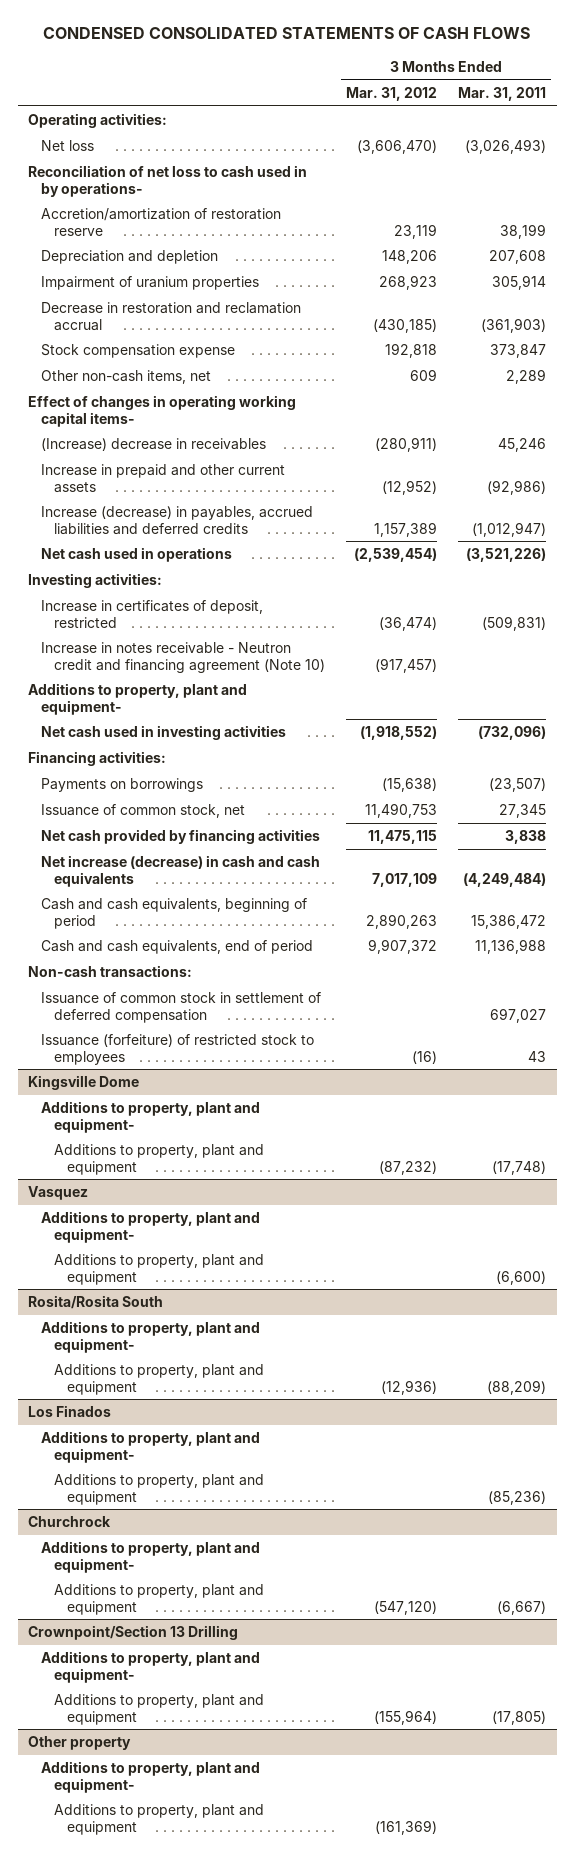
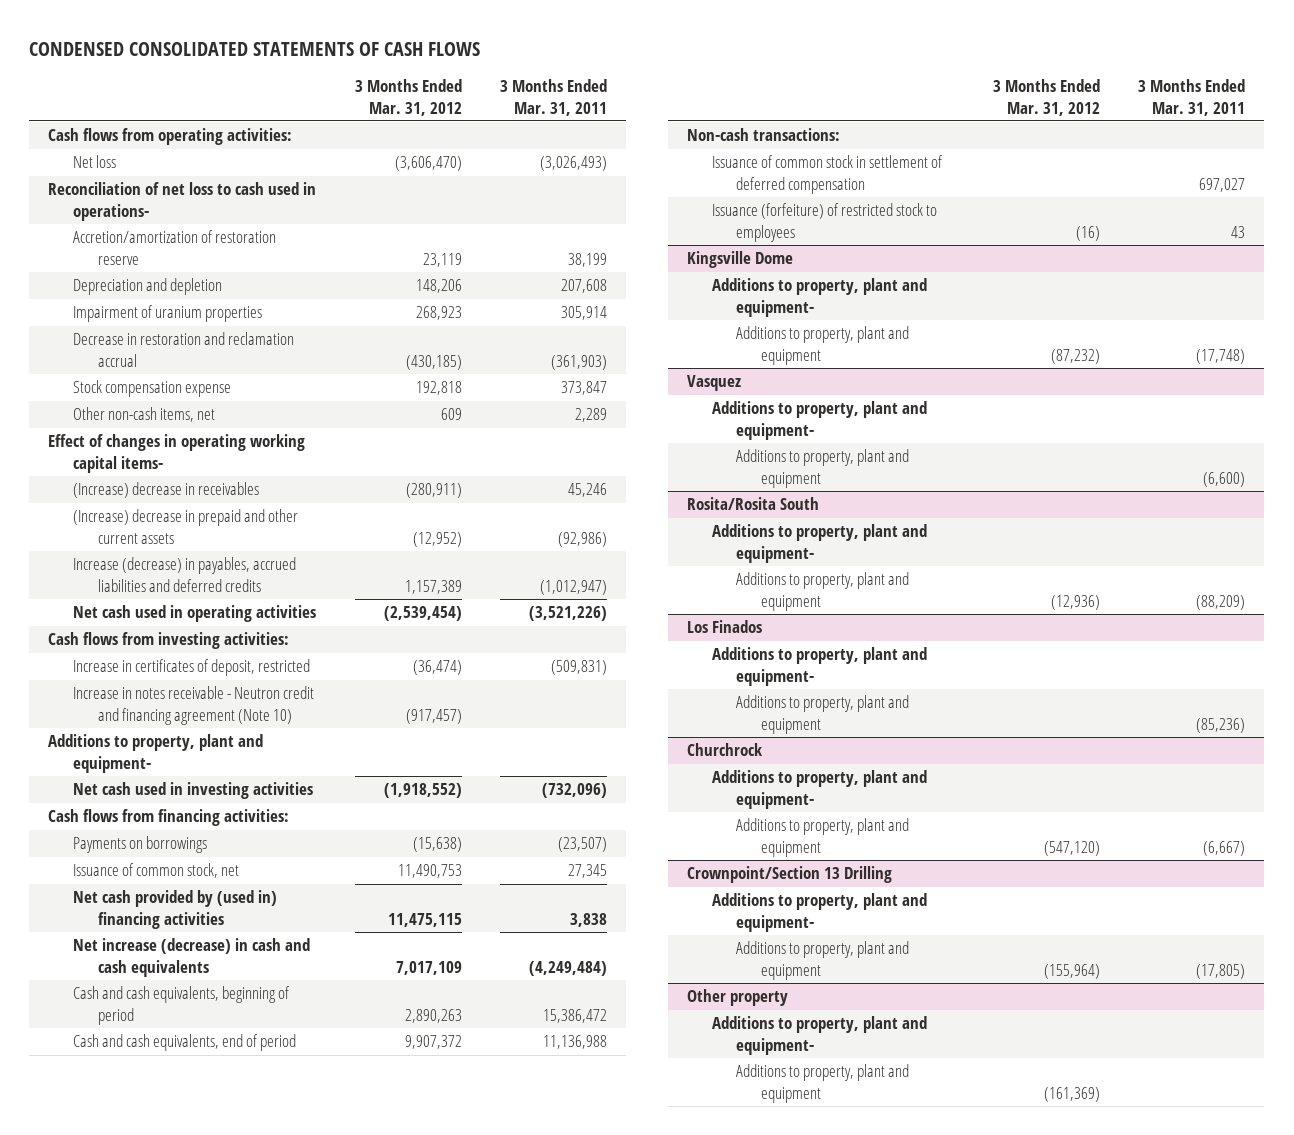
[28,113,168,129] Operating activities: -> [48,128,293,146] Cash flows from operating activities:
[28,165,308,197] Reconciliation of net loss to cash used in by operations- -> [48,182,317,221] Reconciliation of net loss to cash used in operations-
[41,464,286,493] Increase in prepaid and other current assets -> [73,509,299,544] (Increase) decrease in prepaid and other current assets
[41,547,233,563] Net cash used in operations -> [73,605,317,623] Net cash used in operating activities
[28,573,163,589] Investing activities: -> [48,632,290,650] Cash flows from investing activities:
[28,751,167,767] Financing activities: -> [48,809,290,827] Cash flows from financing activities:
[41,829,321,845] Net cash provided by financing activities -> [73,890,278,929] Net cash provided by (used in) financing activities

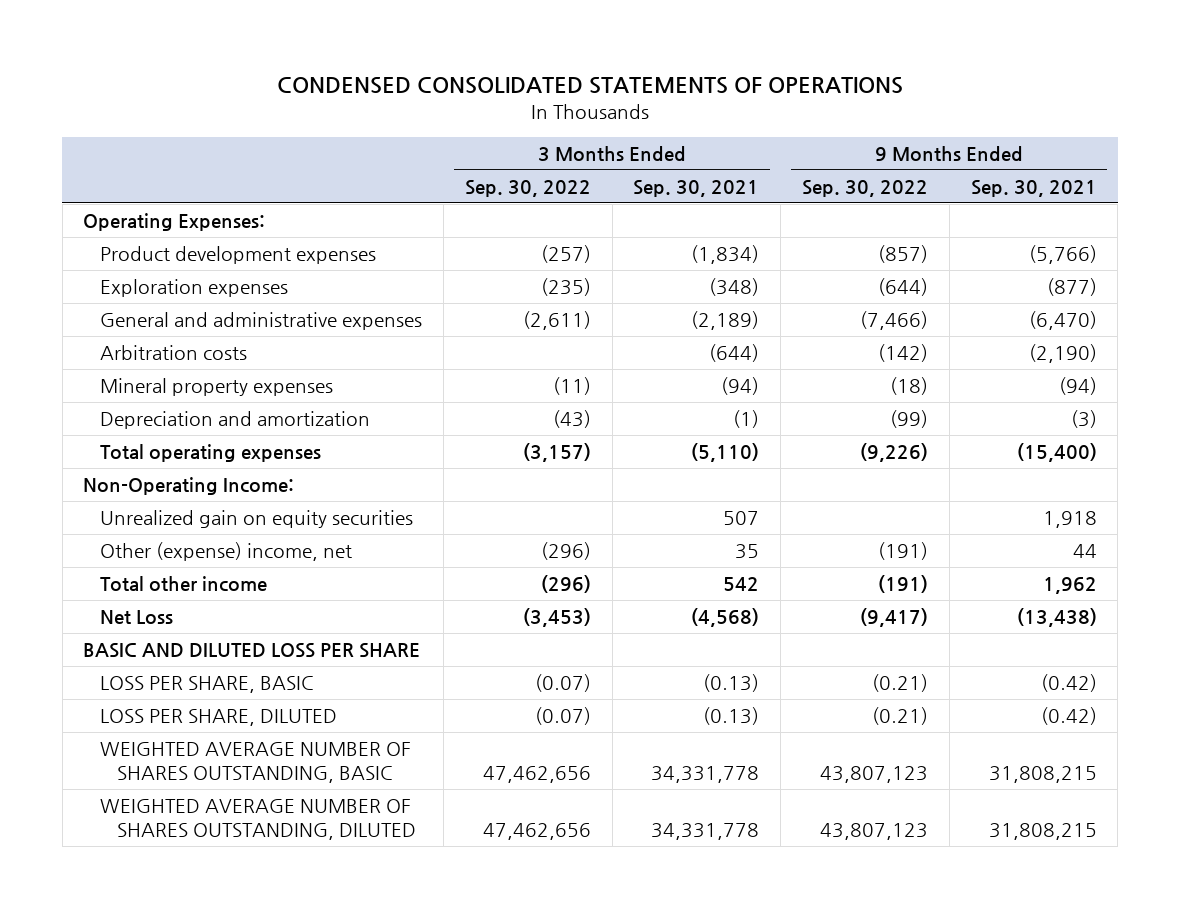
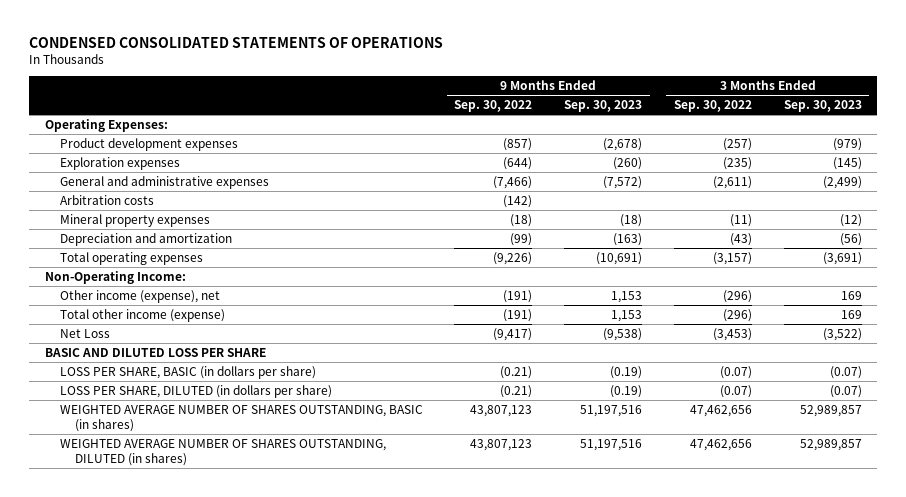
[633,180,760,198] Sep. 30, 2021 -> none
[970,180,1097,198] Sep. 30, 2021 -> none
none -> [564,100,643,113] Sep. 30, 2023
none -> [783,100,862,113] Sep. 30, 2023
[100,510,414,529] Unrealized gain on equity securities -> none
[100,542,353,562] Other (expense) income, net -> [59,289,220,303] Other income (expense), net
[100,576,268,593] Total other income -> [59,308,225,322] Total other income (expense)
[100,676,315,694] LOSS PER SHARE, BASIC -> [59,365,316,379] LOSS PER SHARE, BASIC (in dollars per share)
[100,709,338,727] LOSS PER SHARE, DILUTED -> [59,384,332,398] LOSS PER SHARE, DILUTED (in dollars per share)
[100,742,412,784] WEIGHTED AVERAGE NUMBER OF SHARES OUTSTANDING, BASIC -> [59,404,423,432] WEIGHTED AVERAGE NUMBER OF SHARES OUTSTANDING, BASIC (in shares)
[100,799,416,841] WEIGHTED AVERAGE NUMBER OF SHARES OUTSTANDING, DILUTED -> [59,438,386,466] WEIGHTED AVERAGE NUMBER OF SHARES OUTSTANDING, DILUTED (in shares)

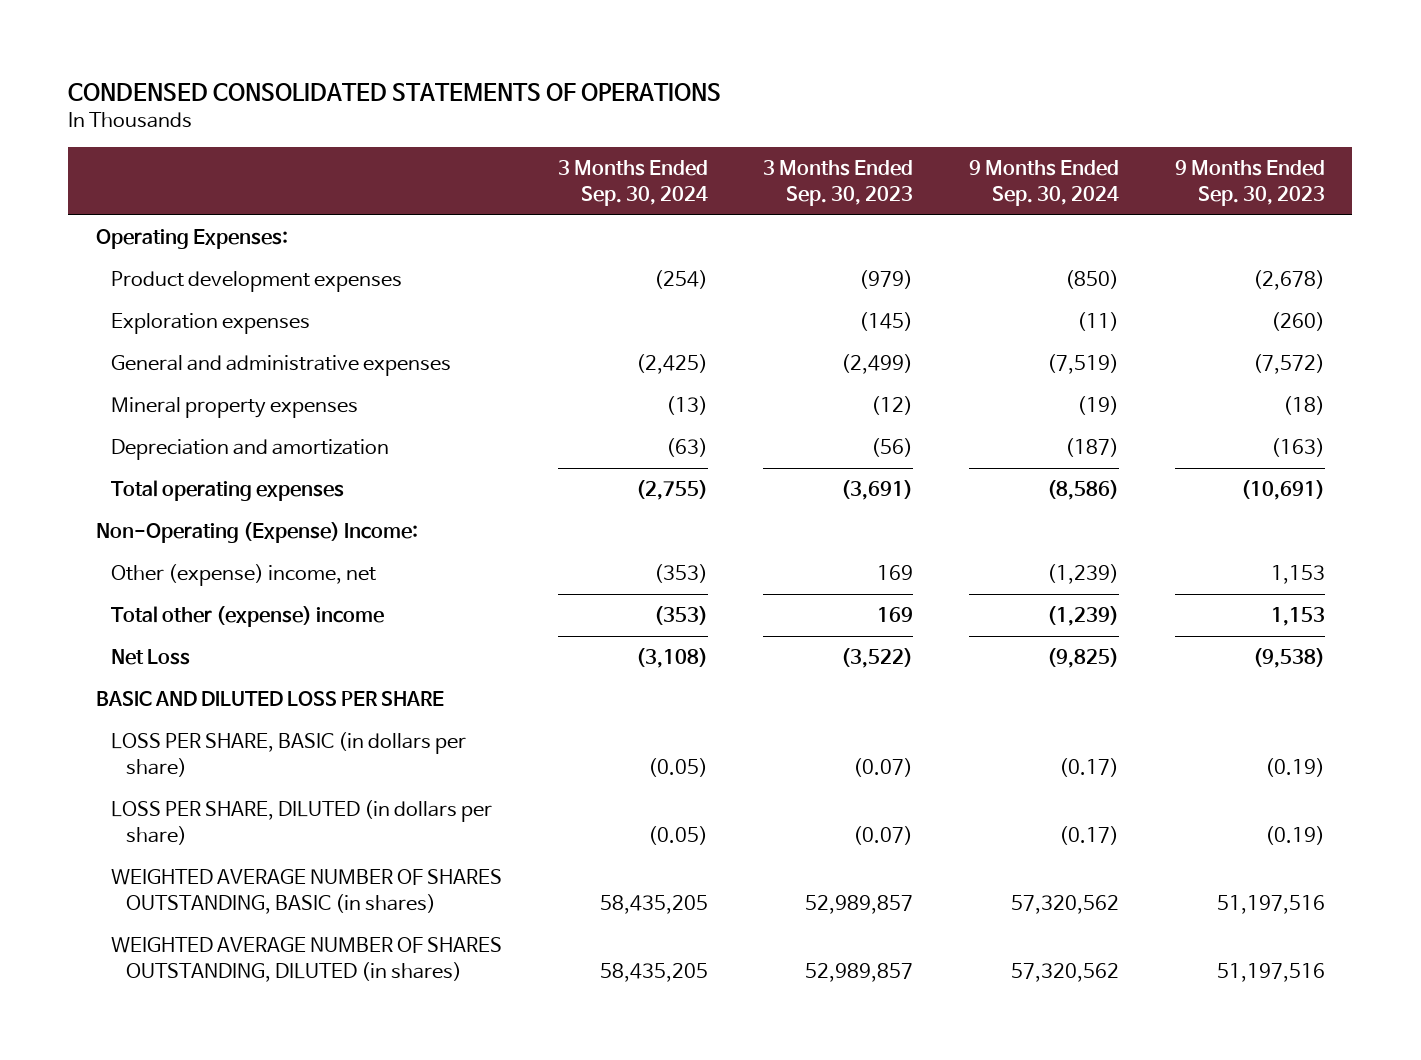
[454,100,533,113] Sep. 30, 2022 -> none
[673,100,752,113] Sep. 30, 2022 -> none
none -> [557,160,708,207] 3 Months Ended Sep. 30, 2024
none -> [968,160,1119,207] 9 Months Ended Sep. 30, 2024
[59,194,154,205] Arbitration costs -> none
[44,270,186,284] Non-Operating Income: -> [96,522,419,544] Non-Operating (Expense) Income:
[59,289,220,303] Other income (expense), net -> [111,564,377,587] Other (expense) income, net
[59,308,225,322] Total other income (expense) -> [111,606,385,628] Total other (expense) income

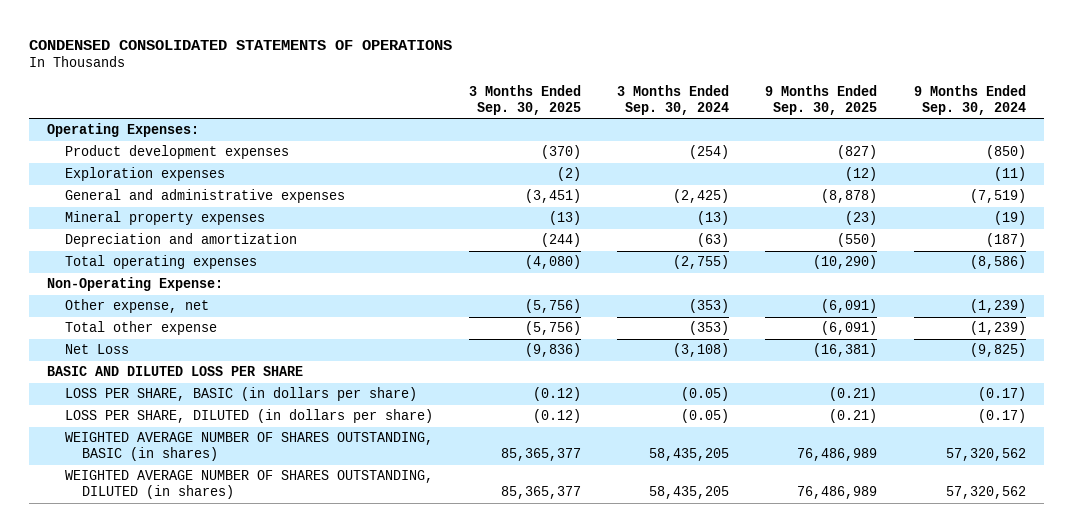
[763,160,914,207] 3 Months Ended Sep. 30, 2023 -> none
[1174,160,1325,207] 9 Months Ended Sep. 30, 2023 -> none
none -> [468,84,581,115] 3 Months Ended Sep. 30, 2025
none -> [765,84,878,115] 9 Months Ended Sep. 30, 2025
[96,522,419,544] Non-Operating (Expense) Income: -> [47,277,224,292] Non-Operating Expense:
[111,564,377,587] Other (expense) income, net -> [64,299,209,314] Other expense, net
[111,606,385,628] Total other (expense) income -> [64,321,217,336] Total other expense

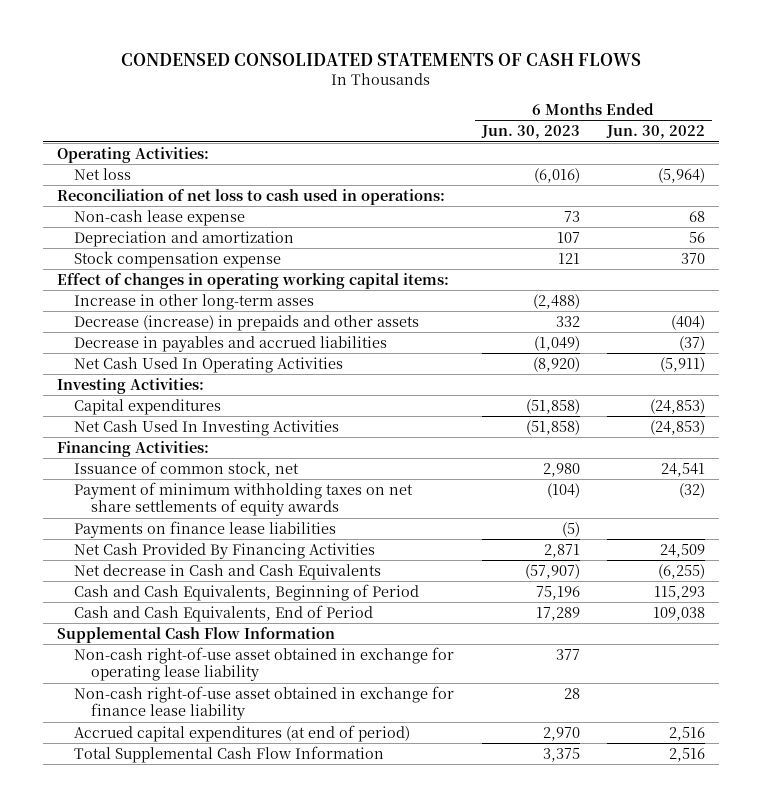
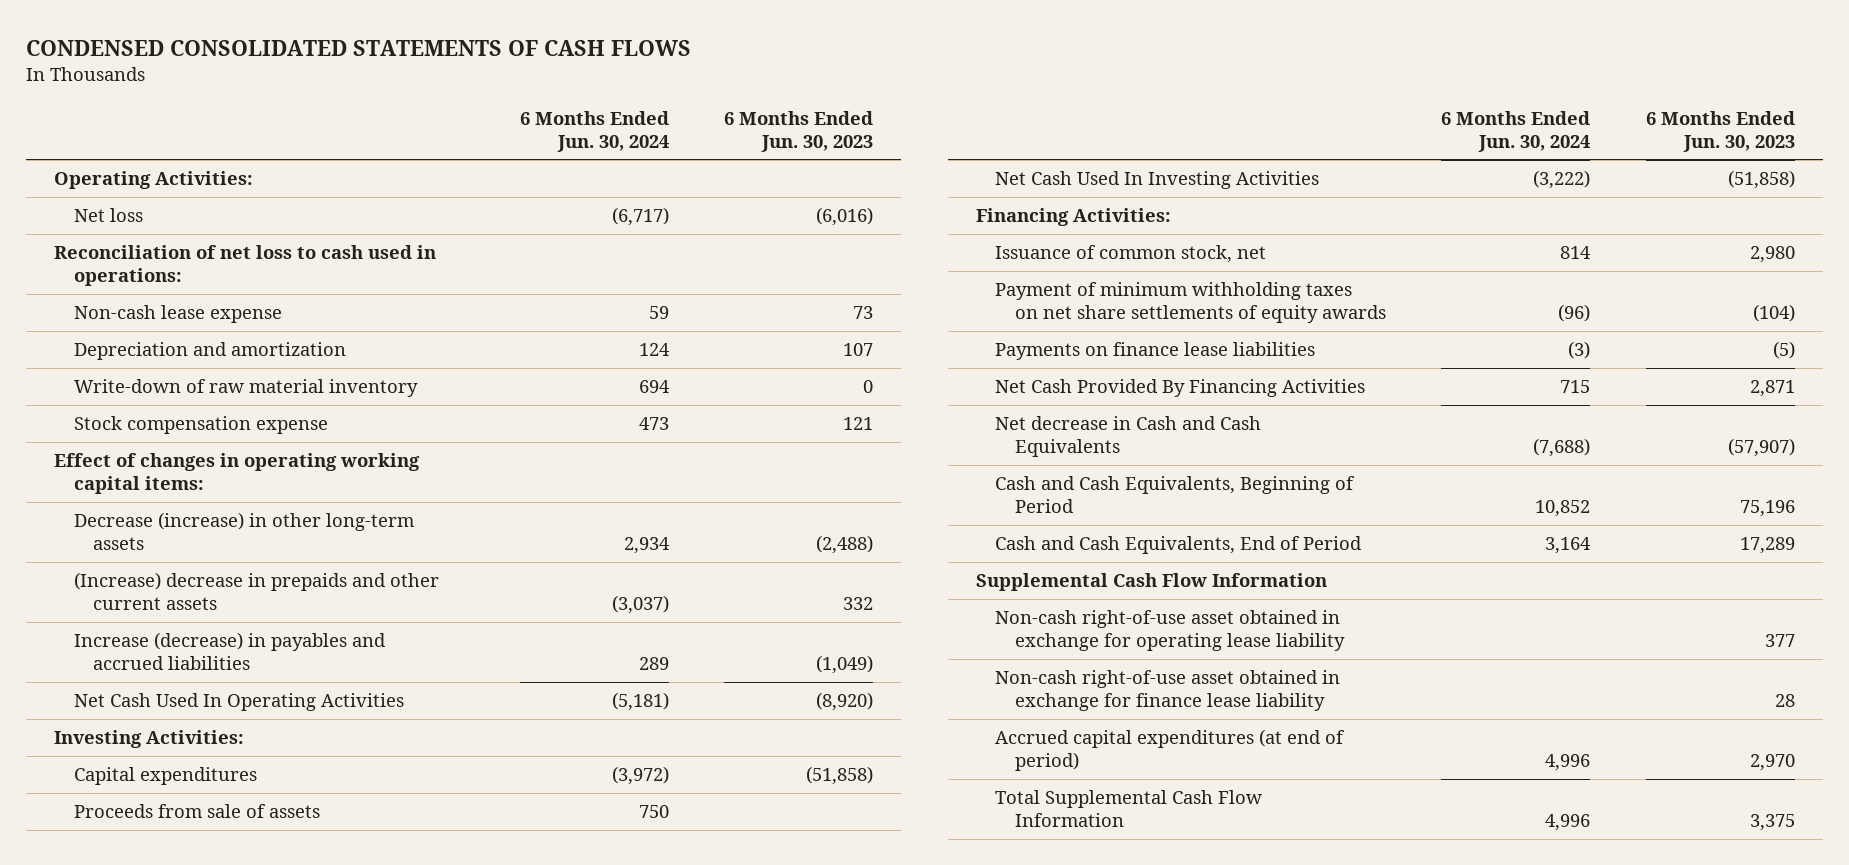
[606,125,706,140] Jun. 30, 2022 -> none
none -> [519,110,669,152] 6 Months Ended Jun. 30, 2024
none -> [73,379,418,398] Write-down of raw material inventory
[74,293,315,310] Increase in other long-term asses -> [73,512,414,550] Decrease (increase) in other long-term assets
[74,314,420,331] Decrease (increase) in prepaids and other assets -> [73,572,439,610] (Increase) decrease in prepaids and other current assets
[74,335,388,352] Decrease in payables and accrued liabilities -> [73,632,386,670] Increase (decrease) in payables and accrued liabilities
none -> [73,804,320,819] Proceeds from sale of assets

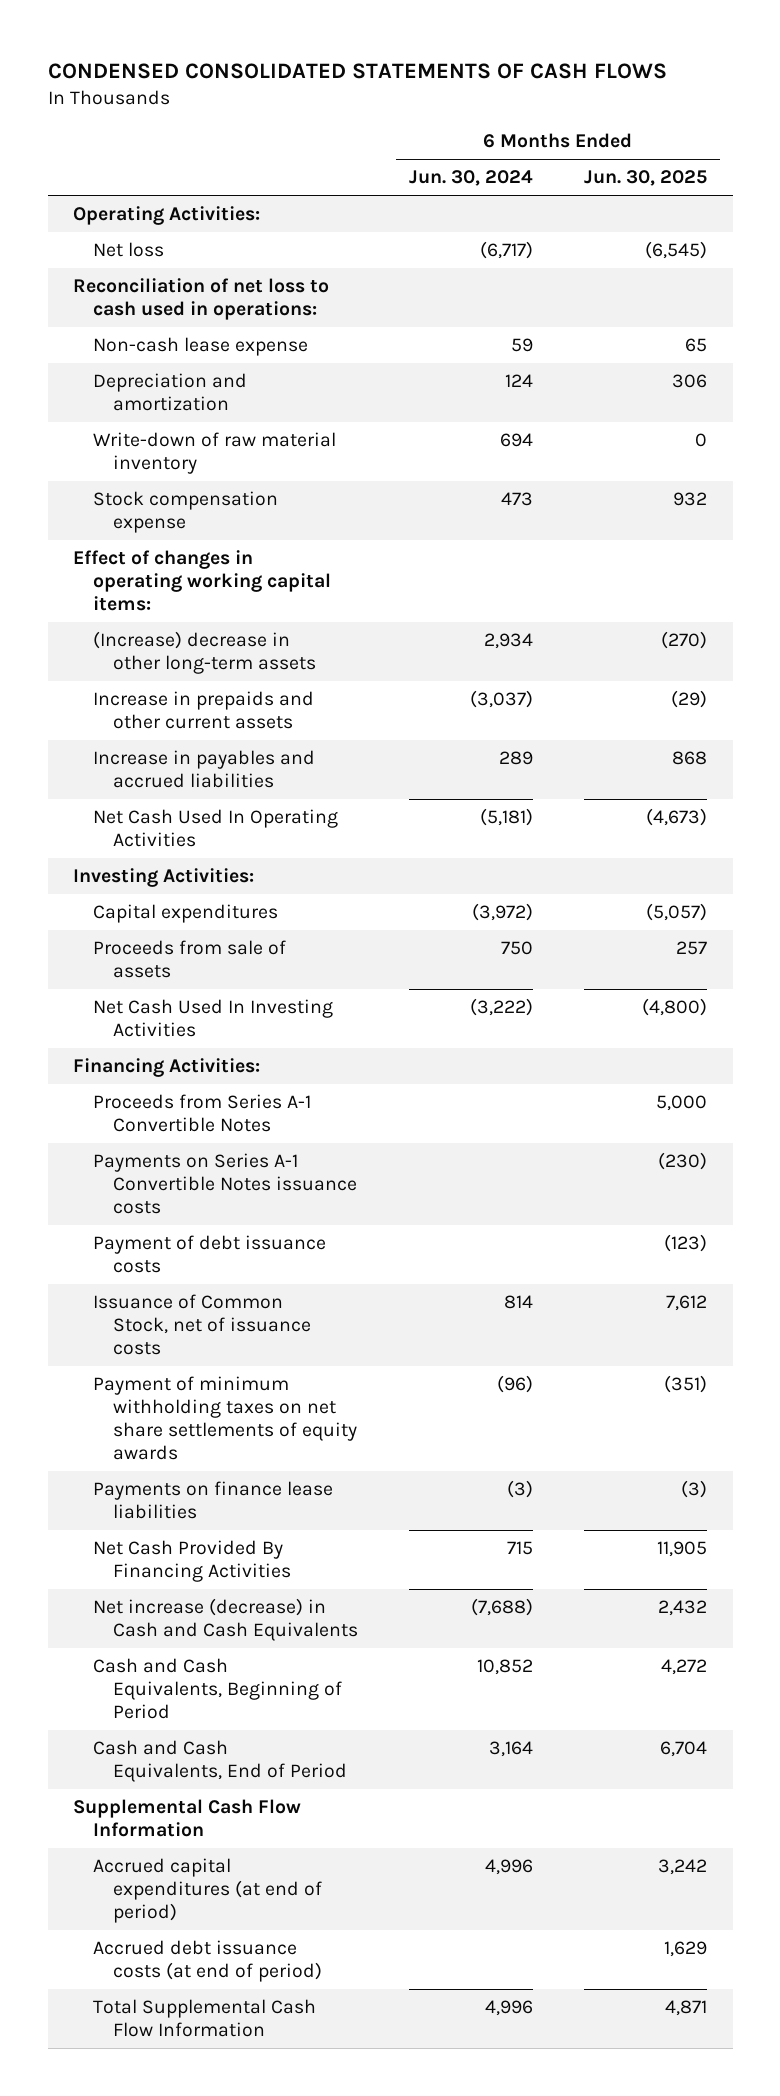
[724,110,874,152] 6 Months Ended Jun. 30, 2023 -> none
none -> [583,170,707,187] Jun. 30, 2025
[73,512,414,550] Decrease (increase) in other long-term assets -> [92,631,316,675] (Increase) decrease in other long-term assets
[73,572,439,610] (Increase) decrease in prepaids and other current assets -> [92,691,314,730] Increase in prepaids and other current assets
[73,632,386,670] Increase (decrease) in payables and accrued liabilities -> [92,750,315,789] Increase in payables and accrued liabilities
none -> [92,1094,311,1133] Proceeds from Series A-1 Convertible Notes
none -> [92,1153,357,1215] Payments on Series A-1 Convertible Notes issuance costs
none -> [92,1235,326,1274] Payment of debt issuance costs
[995,245,1267,264] Issuance of common stock, net -> [92,1294,311,1356] Issuance of Common Stock, net of issuance costs
[995,416,1262,457] Net decrease in Cash and Cash Equivalents -> [92,1598,358,1642] Net increase (decrease) in Cash and Cash Equivalents
[995,610,1345,651] Non-cash right-of-use asset obtained in exchange for operating lease liability -> none
[995,670,1341,711] Non-cash right-of-use asset obtained in exchange for finance lease liability -> none
none -> [92,1940,322,1983] Accrued debt issuance costs (at end of period)

